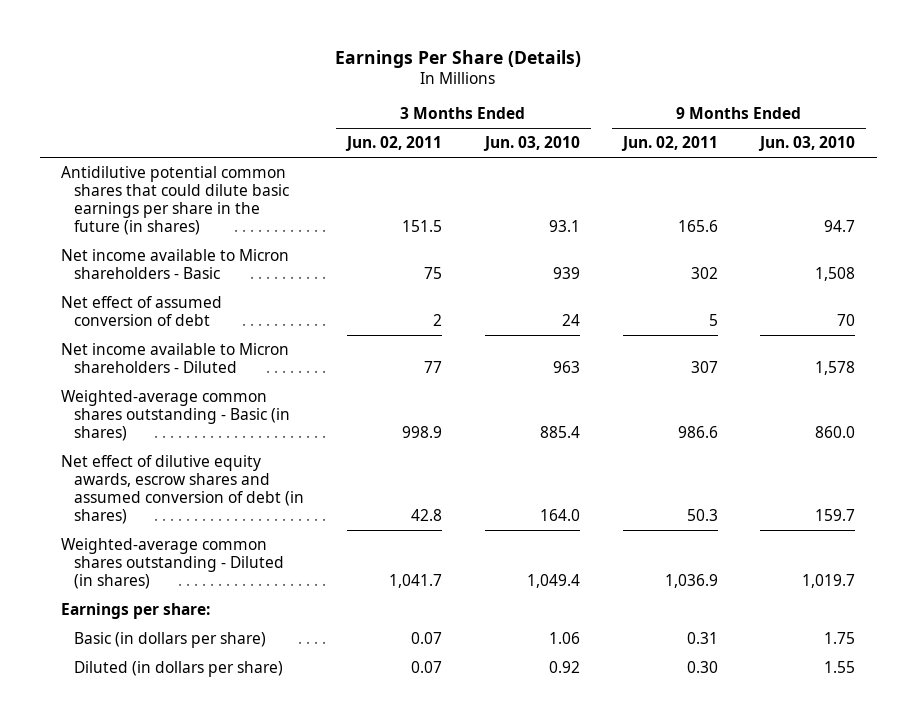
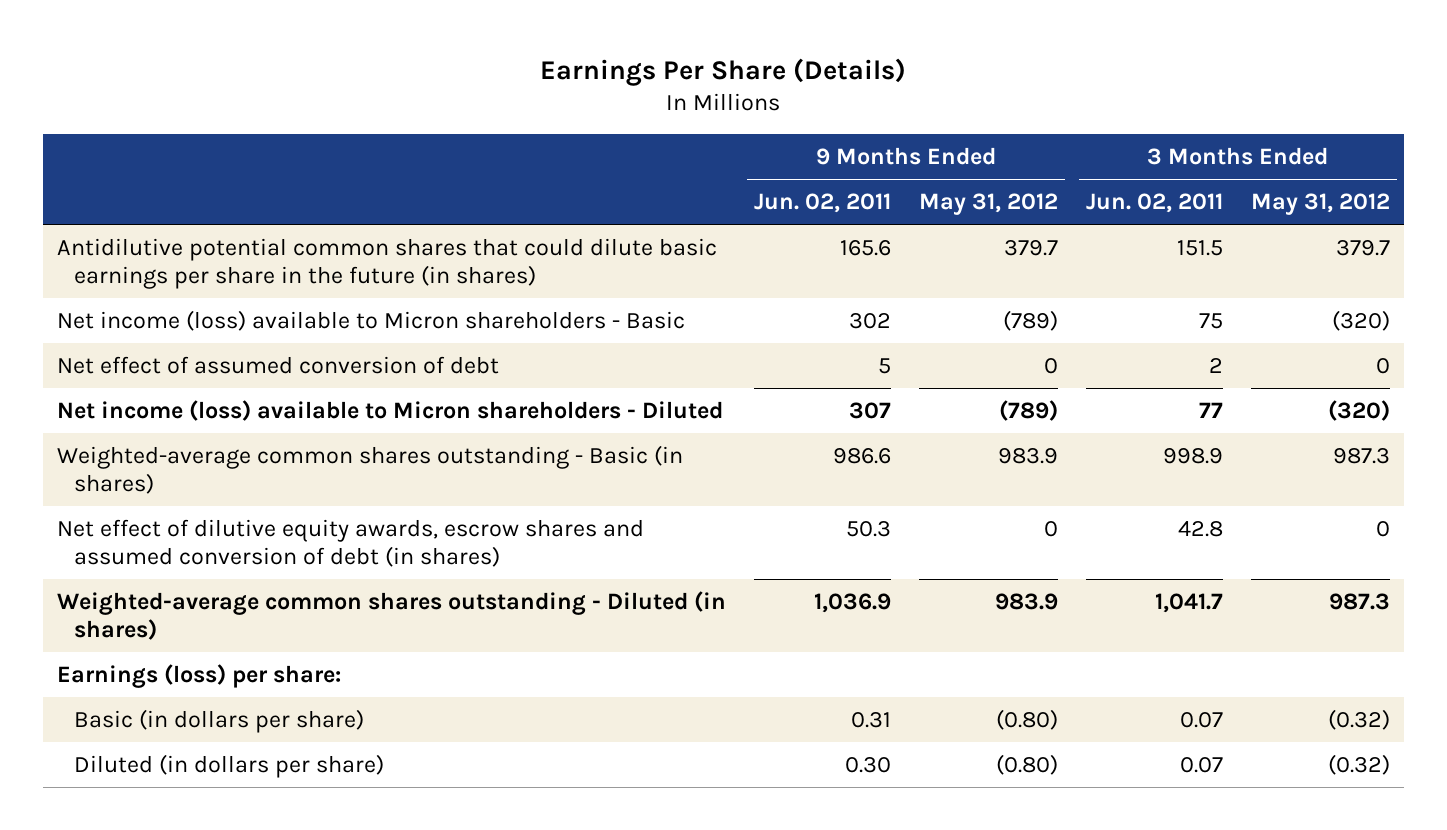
[482,136,580,152] Jun. 03, 2010 -> none
[758,136,856,152] Jun. 03, 2010 -> none
none -> [918,193,1058,216] May 31, 2012
none -> [1250,193,1390,216] May 31, 2012
[61,248,290,280] Net income available to Micron shareholders - Basic -> [56,310,685,332] Net income (loss) available to Micron shareholders - Basic
[61,342,290,374] Net income available to Micron shareholders - Diluted -> [56,400,723,422] Net income (loss) available to Micron shareholders - Diluted
[61,602,211,619] Earnings per share: -> [56,664,341,689] Earnings (loss) per share:

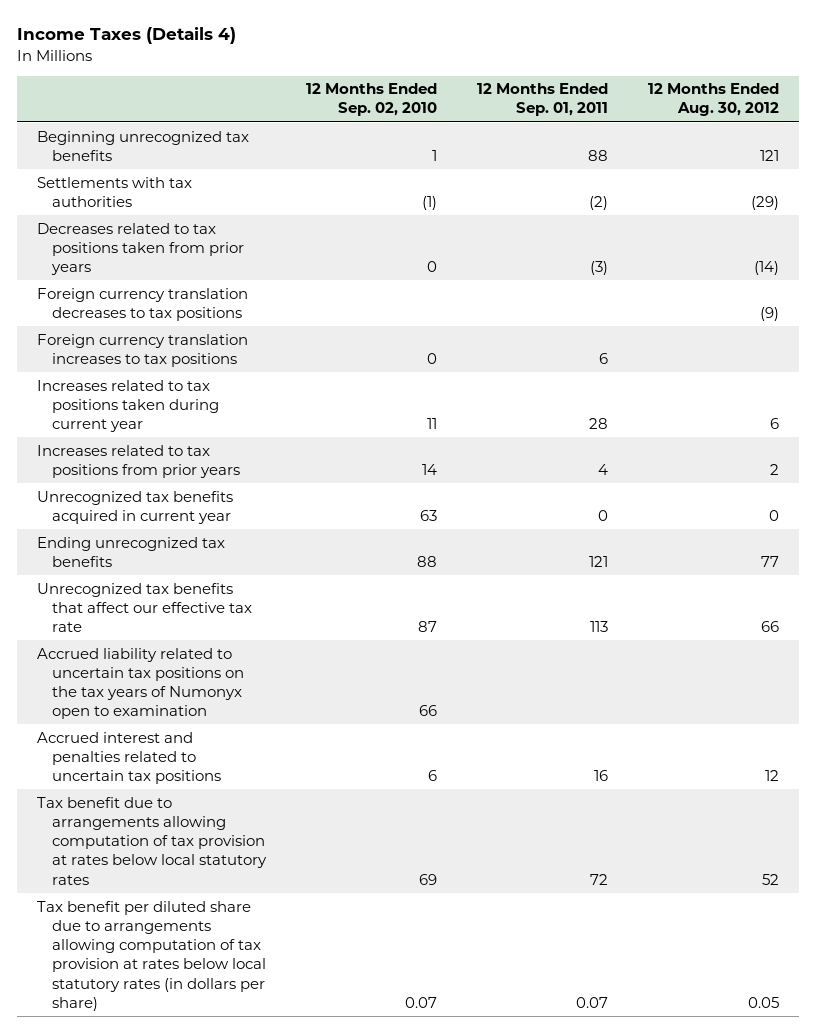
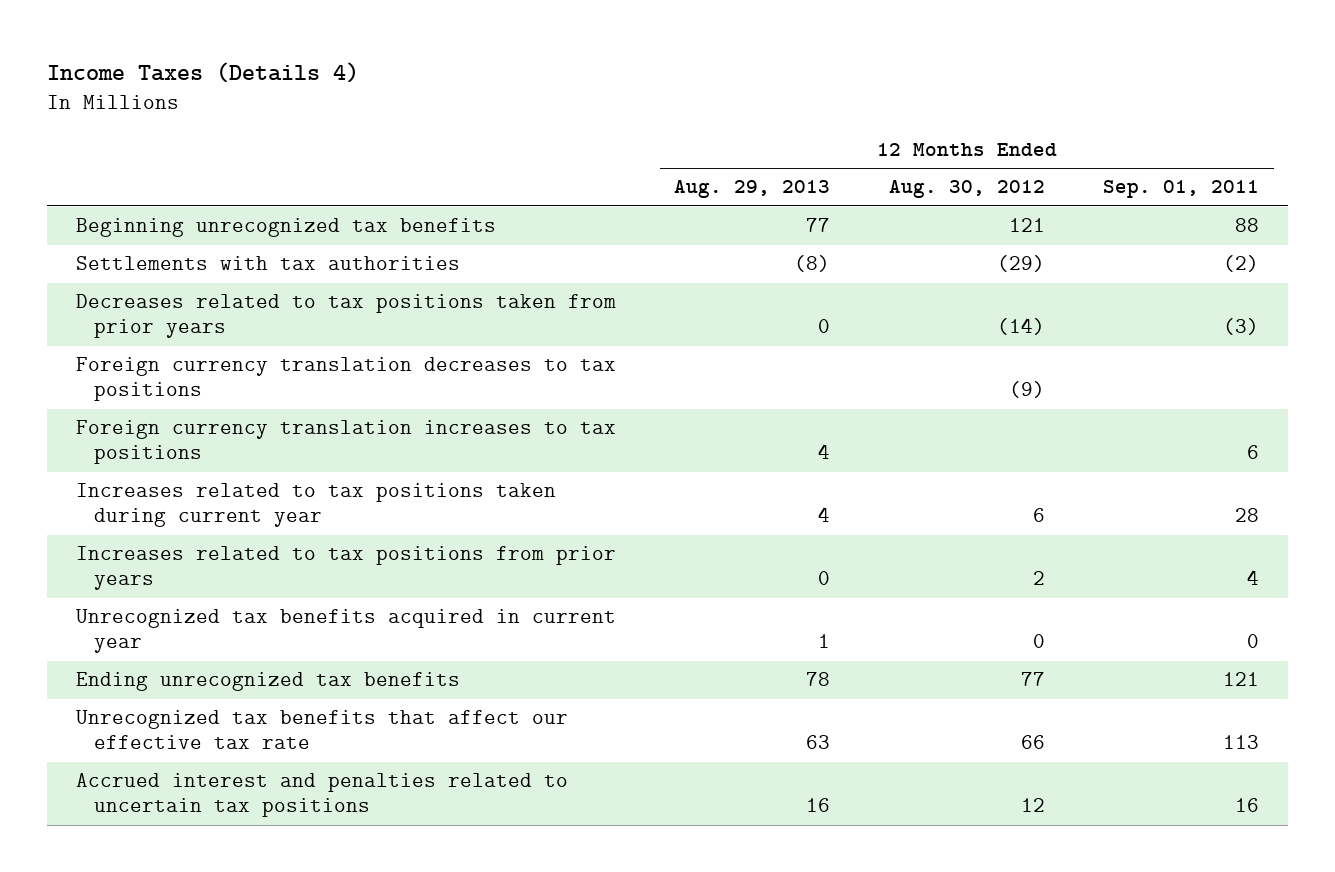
[306,83,438,117] 12 Months Ended Sep. 02, 2010 -> none
none -> [674,180,831,199] Aug. 29, 2013
[37,647,245,720] Accrued liability related to uncertain tax positions on the tax years of Numonyx open to examination -> none
[37,796,268,885] Tax benefit due to arrangements allowing computation of tax provision at rates below local statutory rates -> none
[37,900,267,1011] Tax benefit per diluted share due to arrangements allowing computation of tax provision at rates below local statutory rates (in dollars per share) -> none

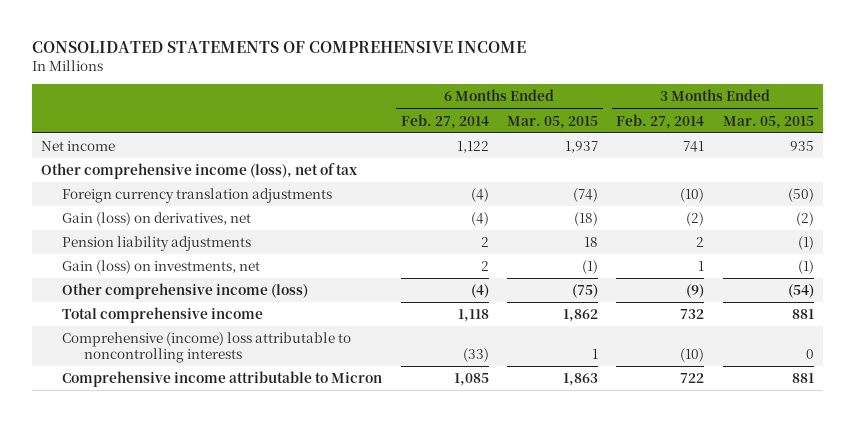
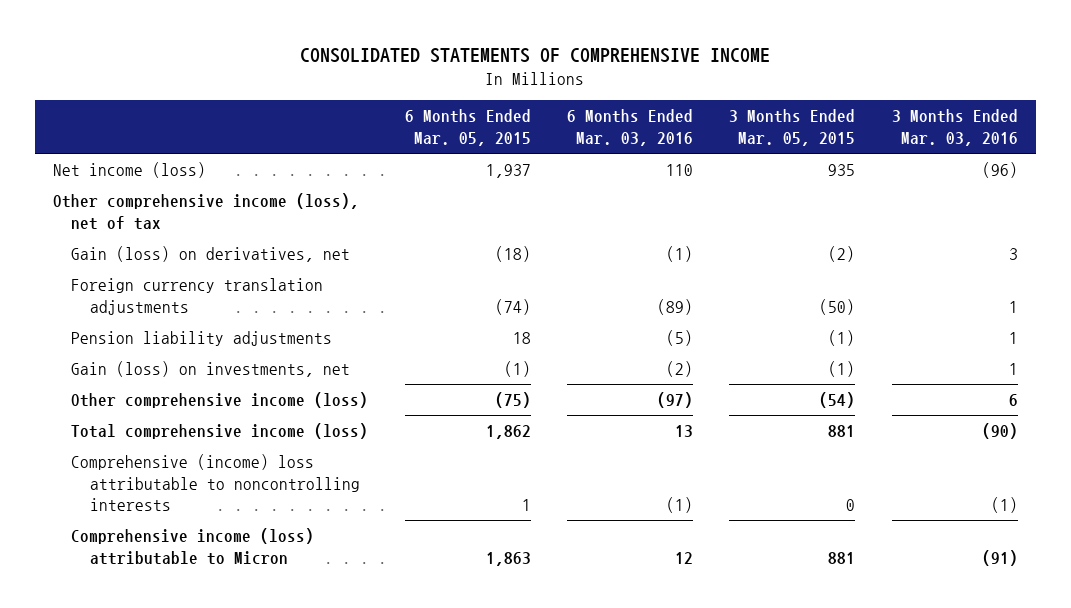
[400,113,489,129] Feb. 27, 2014 -> none
[616,113,705,129] Feb. 27, 2014 -> none
none -> [567,109,694,146] 6 Months Ended Mar. 03, 2016
none -> [891,109,1018,146] 3 Months Ended Mar. 03, 2016
[40,141,115,152] Net income -> [52,161,206,178] Net income (loss)
[62,188,333,204] Foreign currency translation adjustments -> [71,277,324,315] Foreign currency translation adjustments
[62,307,264,324] Total comprehensive income -> [71,422,369,439] Total comprehensive income (loss)
[62,371,383,388] Comprehensive income attributable to Micron -> [71,527,315,565] Comprehensive income (loss) attributable to Micron

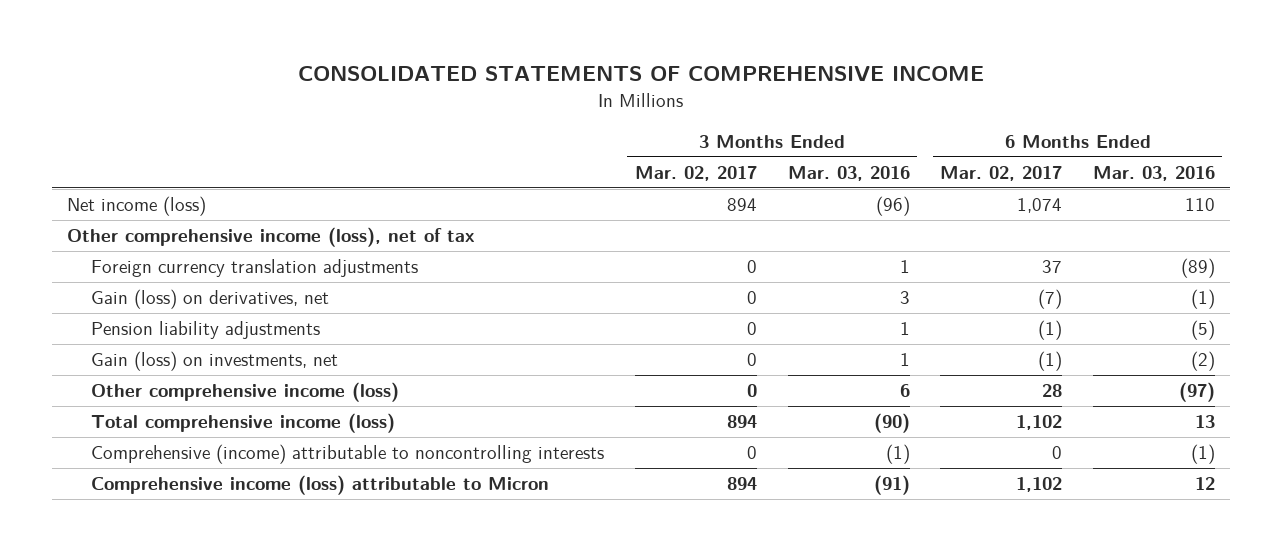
[404,109,531,146] 6 Months Ended Mar. 05, 2015 -> none
[729,109,856,146] 3 Months Ended Mar. 05, 2015 -> none
none -> [635,165,758,181] Mar. 02, 2017
none -> [940,165,1063,181] Mar. 02, 2017
[71,245,351,262] Gain (loss) on derivatives, net -> [91,289,330,310] Gain (loss) on derivatives, net
[71,453,361,512] Comprehensive (income) loss attributable to noncontrolling interests -> [91,444,605,465] Comprehensive (income) attributable to noncontrolling interests

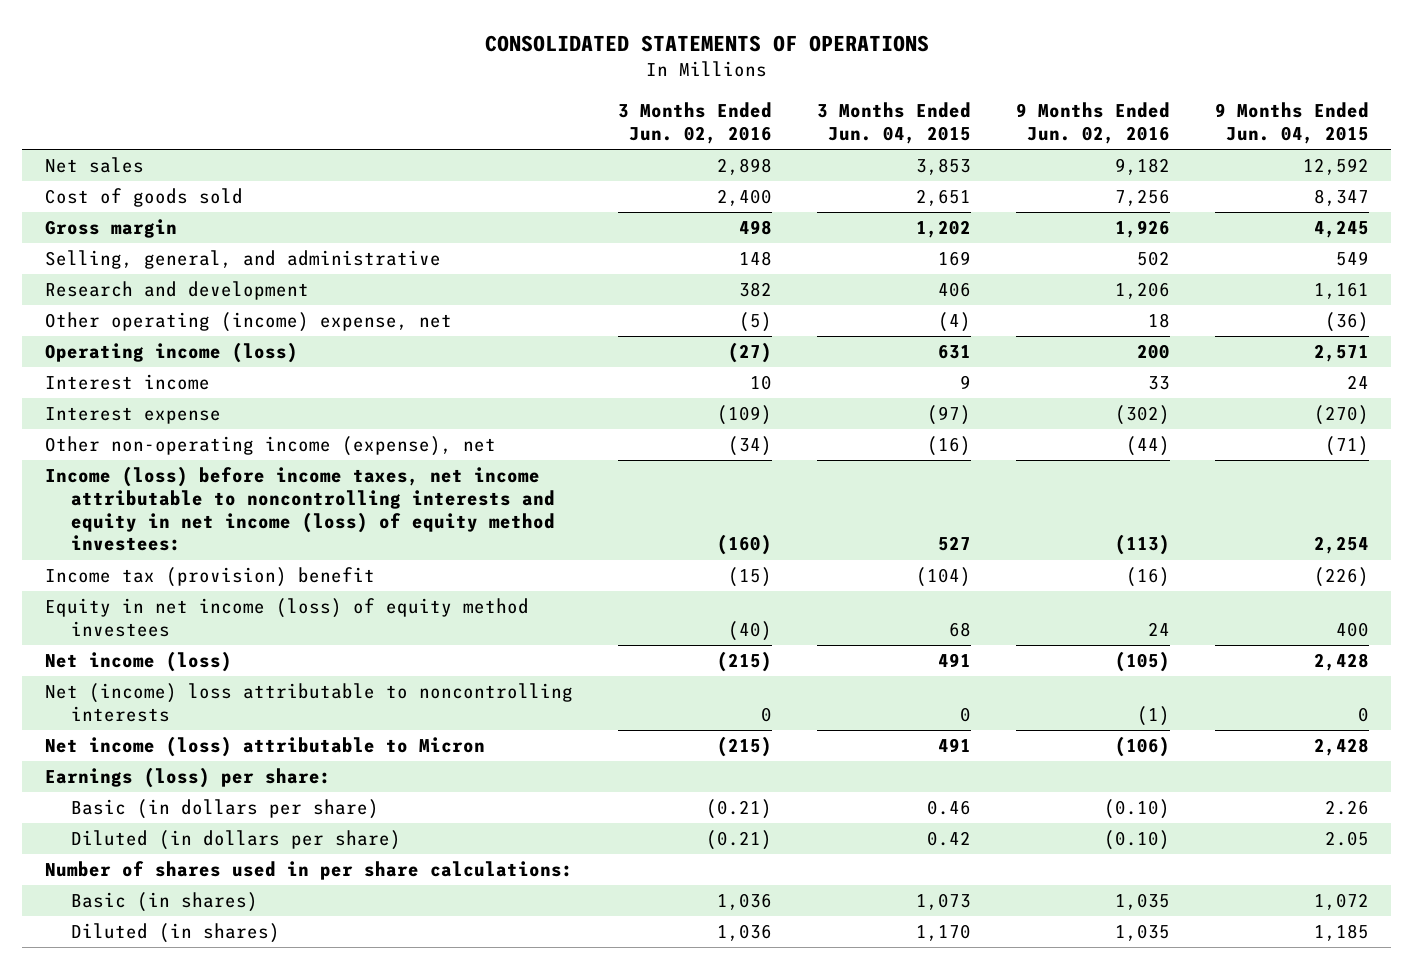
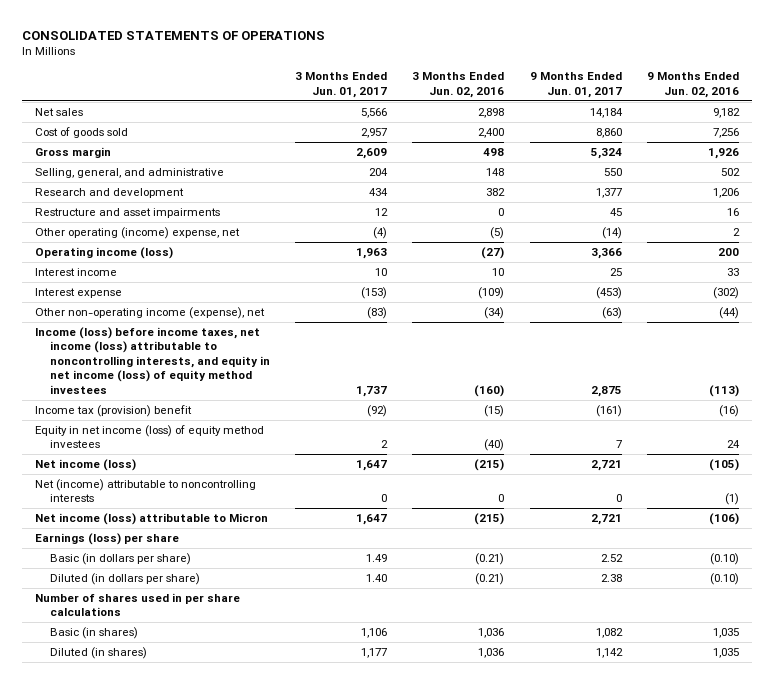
[816,102,971,145] 3 Months Ended Jun. 04, 2015 -> none
[1214,102,1369,145] 9 Months Ended Jun. 04, 2015 -> none
none -> [295,72,388,98] 3 Months Ended Jun. 01, 2017
none -> [529,72,622,98] 9 Months Ended Jun. 01, 2017
none -> [34,207,220,218] Restructure and asset impairments
[1147,313,1170,329] 18 -> [733,227,741,236] 2
[44,466,556,552] Income (loss) before income taxes, net income attributable to noncontrolling interests and equity in net income (loss) of equity method investees: -> [34,326,270,394] Income (loss) before income taxes, net income (loss) attributable to noncontrolling interests, and equity in net income (loss) of equity method investees
[44,683,573,722] Net (income) loss attributable to noncontrolling interests -> [34,478,256,503] Net (income) attributable to noncontrolling interests
[44,767,331,789] Earnings (loss) per share: -> [34,532,179,545] Earnings (loss) per share
[44,861,573,881] Number of shares used in per share calculations: -> [34,592,240,617] Number of shares used in per share calculations

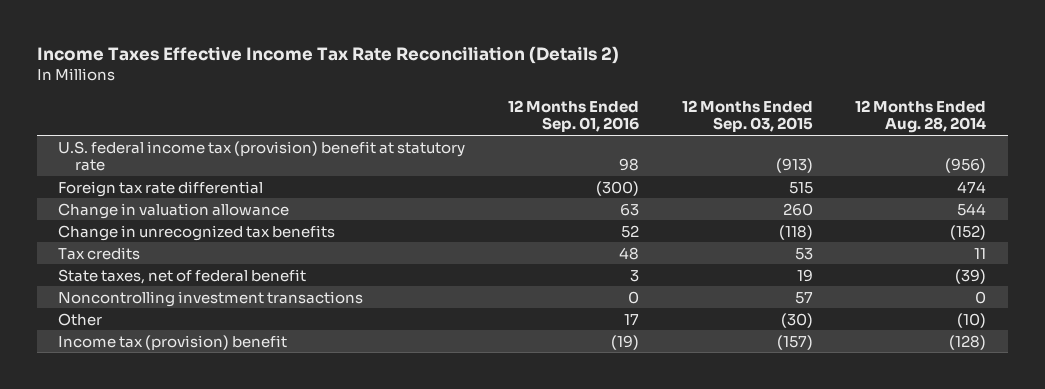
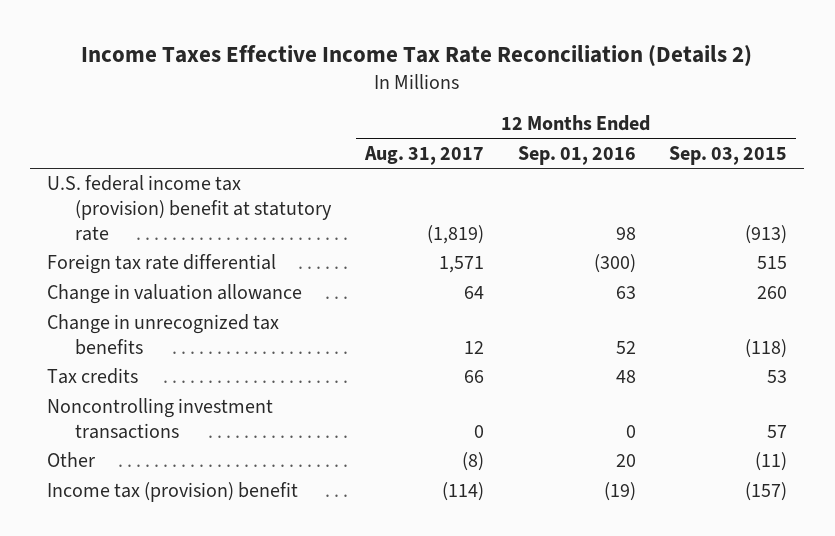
[855,99,987,134] 12 Months Ended Aug. 28, 2014 -> none
none -> [363,145,484,165] Aug. 31, 2017
[58,268,307,284] State taxes, net of federal benefit -> none
[623,313,639,325] 17 -> [615,454,636,468] 20
[780,312,813,328] (30) -> [755,452,788,472] (11)

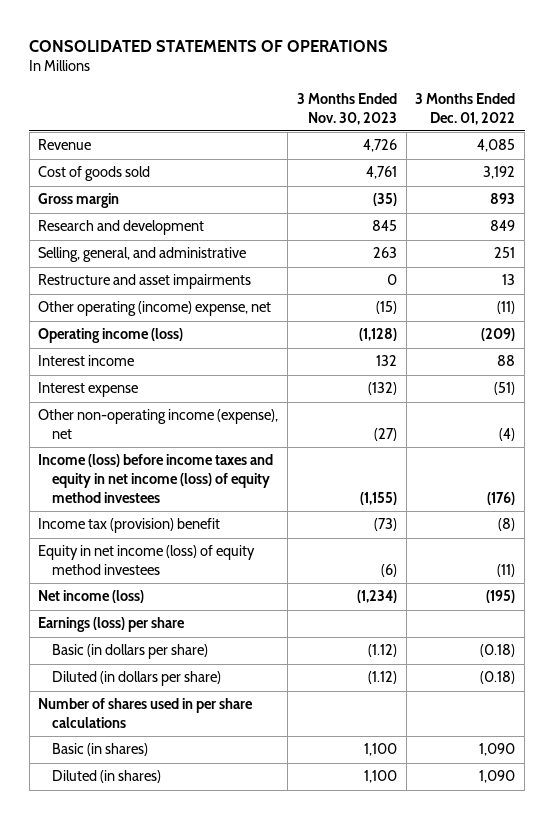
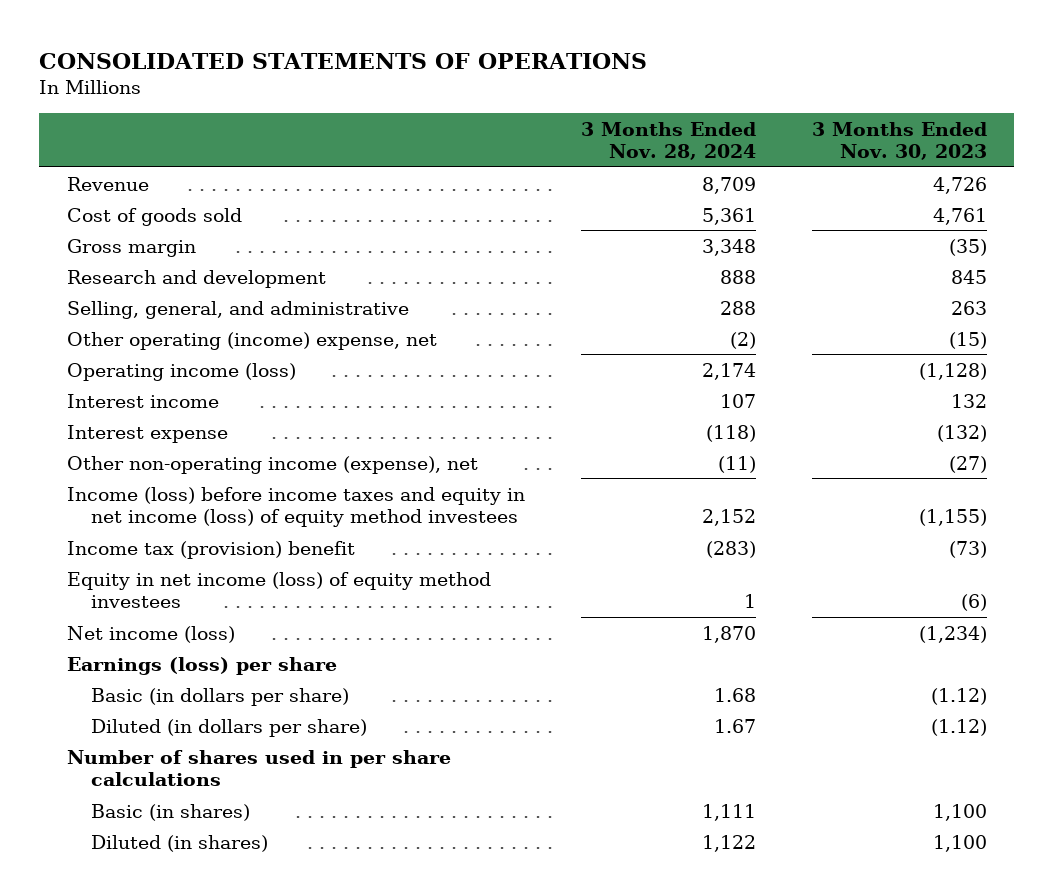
[415,92,516,125] 3 Months Ended Dec. 01, 2022 -> none
none -> [580,121,756,160] 3 Months Ended Nov. 28, 2024
[38,274,252,290] Restructure and asset impairments -> none

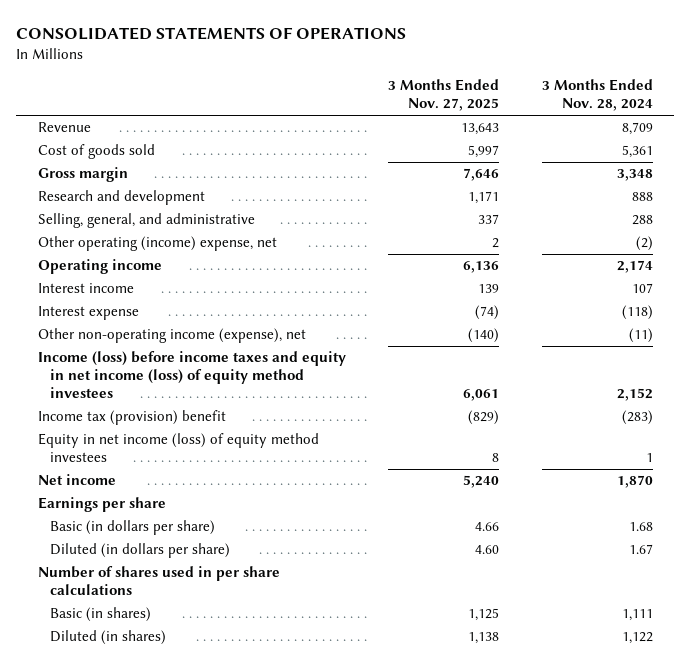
[811,121,987,160] 3 Months Ended Nov. 30, 2023 -> none
none -> [388,79,500,112] 3 Months Ended Nov. 27, 2025
[67,362,297,381] Operating income (loss) -> [37,259,162,275] Operating income
[67,625,236,643] Net income (loss) -> [37,474,116,486] Net income
[67,656,338,675] Earnings (loss) per share -> [37,497,166,513] Earnings per share

